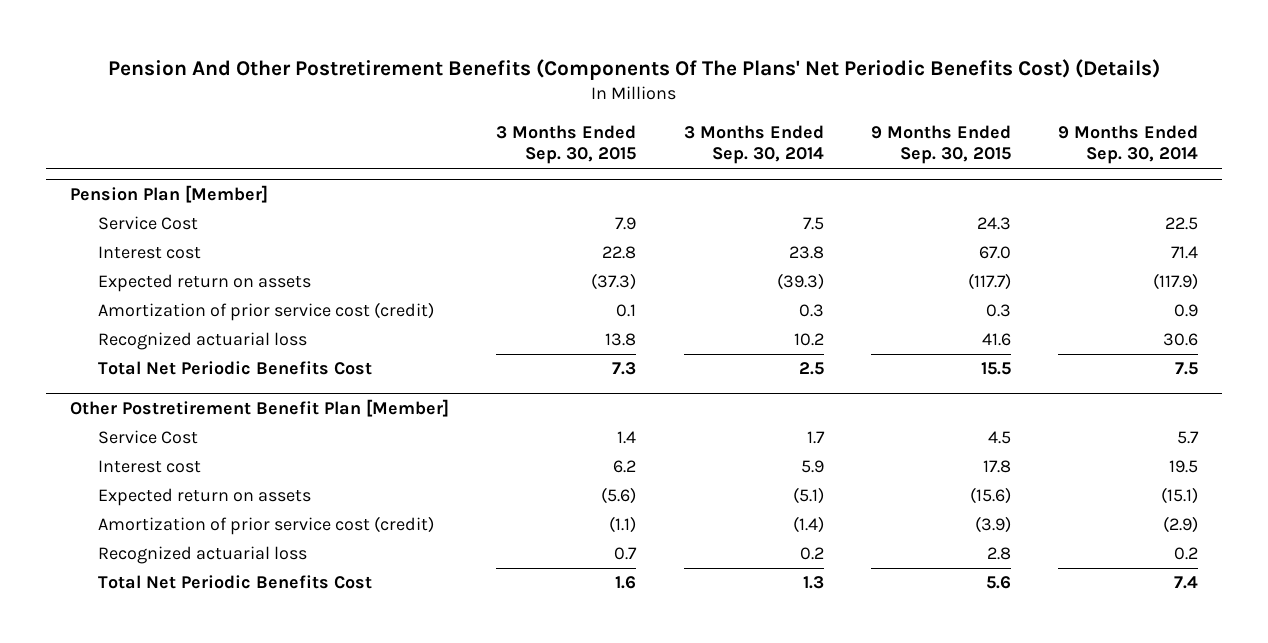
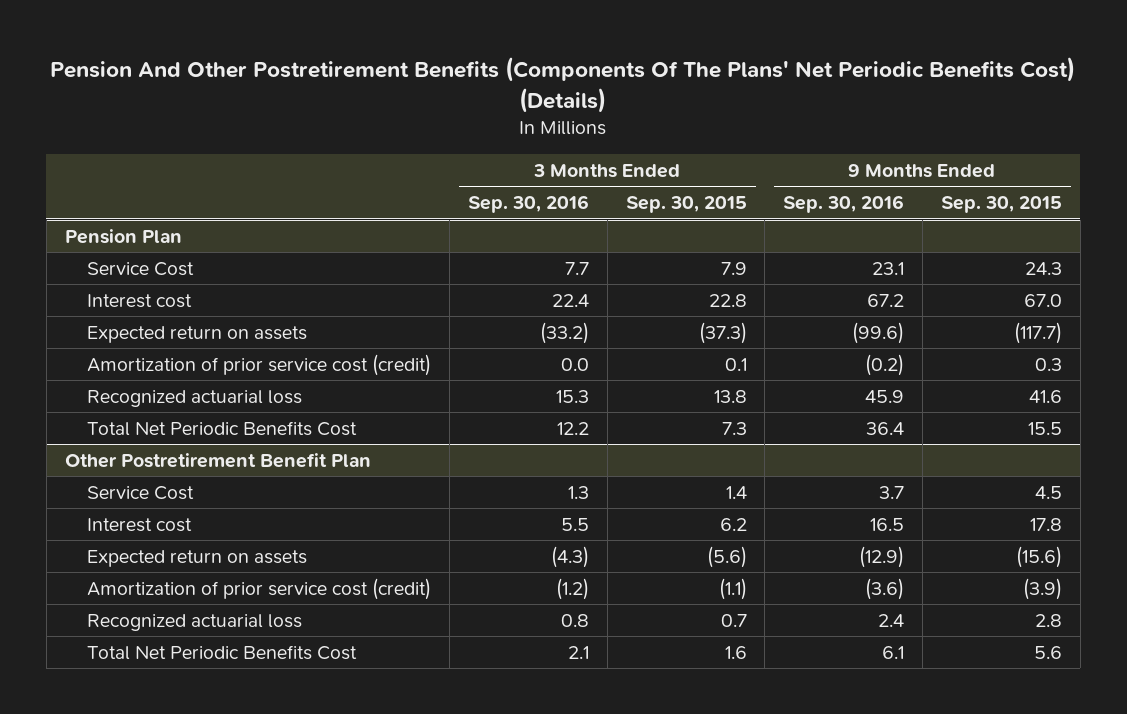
[683,124,824,165] 3 Months Ended Sep. 30, 2014 -> none
[1058,124,1199,165] 9 Months Ended Sep. 30, 2014 -> none
none -> [468,195,590,214] Sep. 30, 2016
none -> [783,195,905,214] Sep. 30, 2016
[70,185,269,204] Pension Plan [Member] -> [64,228,182,244] Pension Plan
[70,399,450,418] Other Postretirement Benefit Plan [Member] -> [64,452,371,468] Other Postretirement Benefit Plan

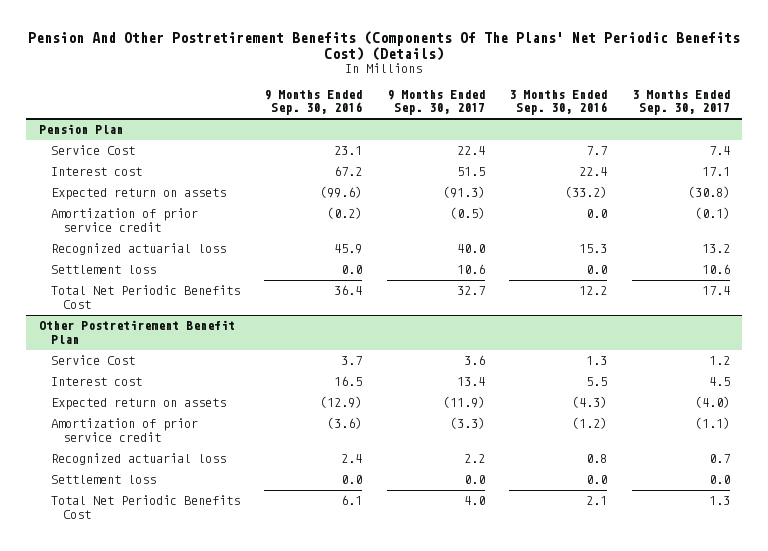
[625,196,747,214] Sep. 30, 2015 -> none
[940,196,1062,214] Sep. 30, 2015 -> none
none -> [386,89,485,116] 9 Months Ended Sep. 30, 2017
none -> [631,89,730,116] 3 Months Ended Sep. 30, 2017
[87,353,432,376] Amortization of prior service cost (credit) -> [50,208,198,232] Amortization of prior service credit
none -> [50,265,156,275] Settlement loss
[87,577,432,600] Amortization of prior service cost (credit) -> [50,418,198,442] Amortization of prior service credit
none -> [50,475,156,485] Settlement loss

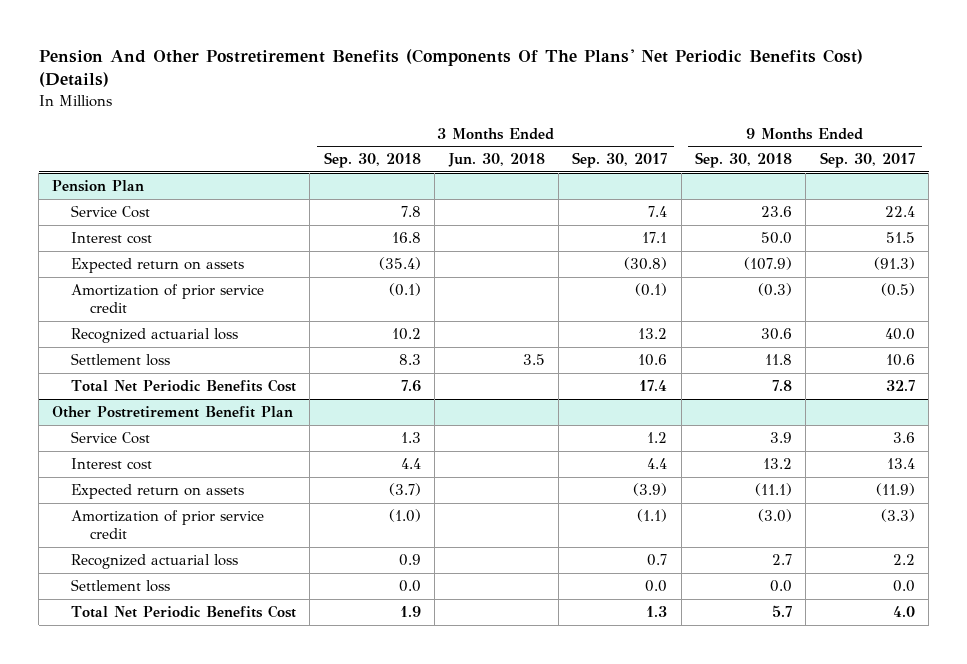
[264,89,363,116] 9 Months Ended Sep. 30, 2016 -> none
[509,89,608,116] 3 Months Ended Sep. 30, 2016 -> none
none -> [323,152,421,169] Sep. 30, 2018
none -> [447,153,545,168] Jun. 30, 2018
none -> [695,152,793,169] Sep. 30, 2018
[708,377,730,387] 4.5 -> [647,458,668,470] 4.4
[694,396,730,409] (4.0) -> [633,483,668,497] (3.9)

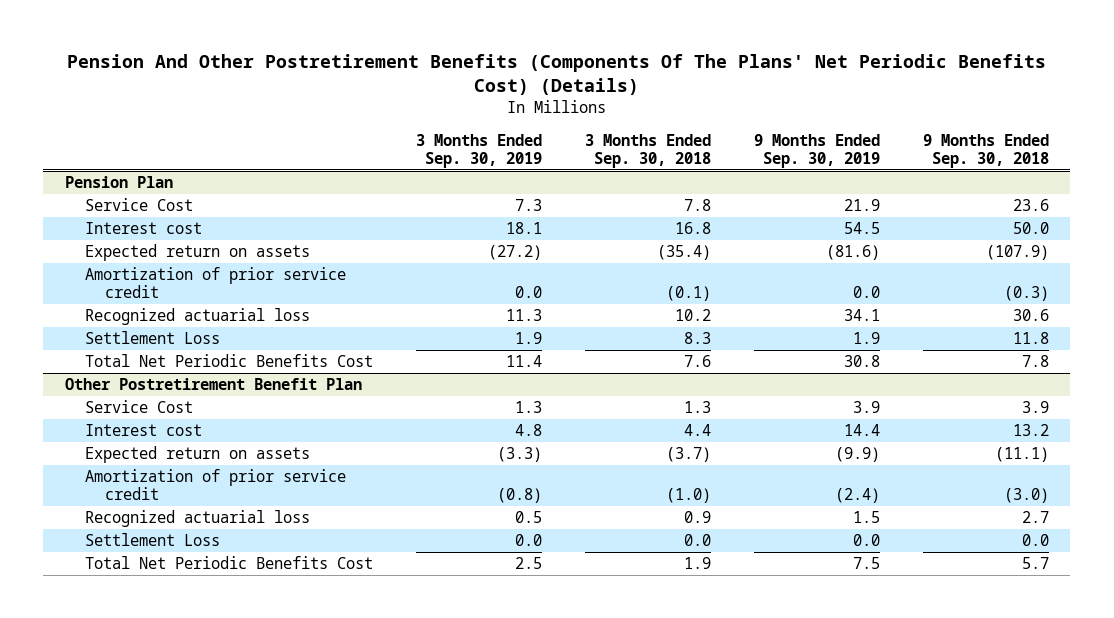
[447,153,545,168] Jun. 30, 2018 -> none
[572,152,668,169] Sep. 30, 2017 -> none
[819,152,915,169] Sep. 30, 2017 -> none
none -> [416,133,543,168] 3 Months Ended Sep. 30, 2019
none -> [753,133,880,168] 9 Months Ended Sep. 30, 2019
[71,353,171,367] Settlement loss -> [85,331,221,345] Settlement Loss
[71,579,171,593] Settlement loss -> [85,533,221,547] Settlement Loss

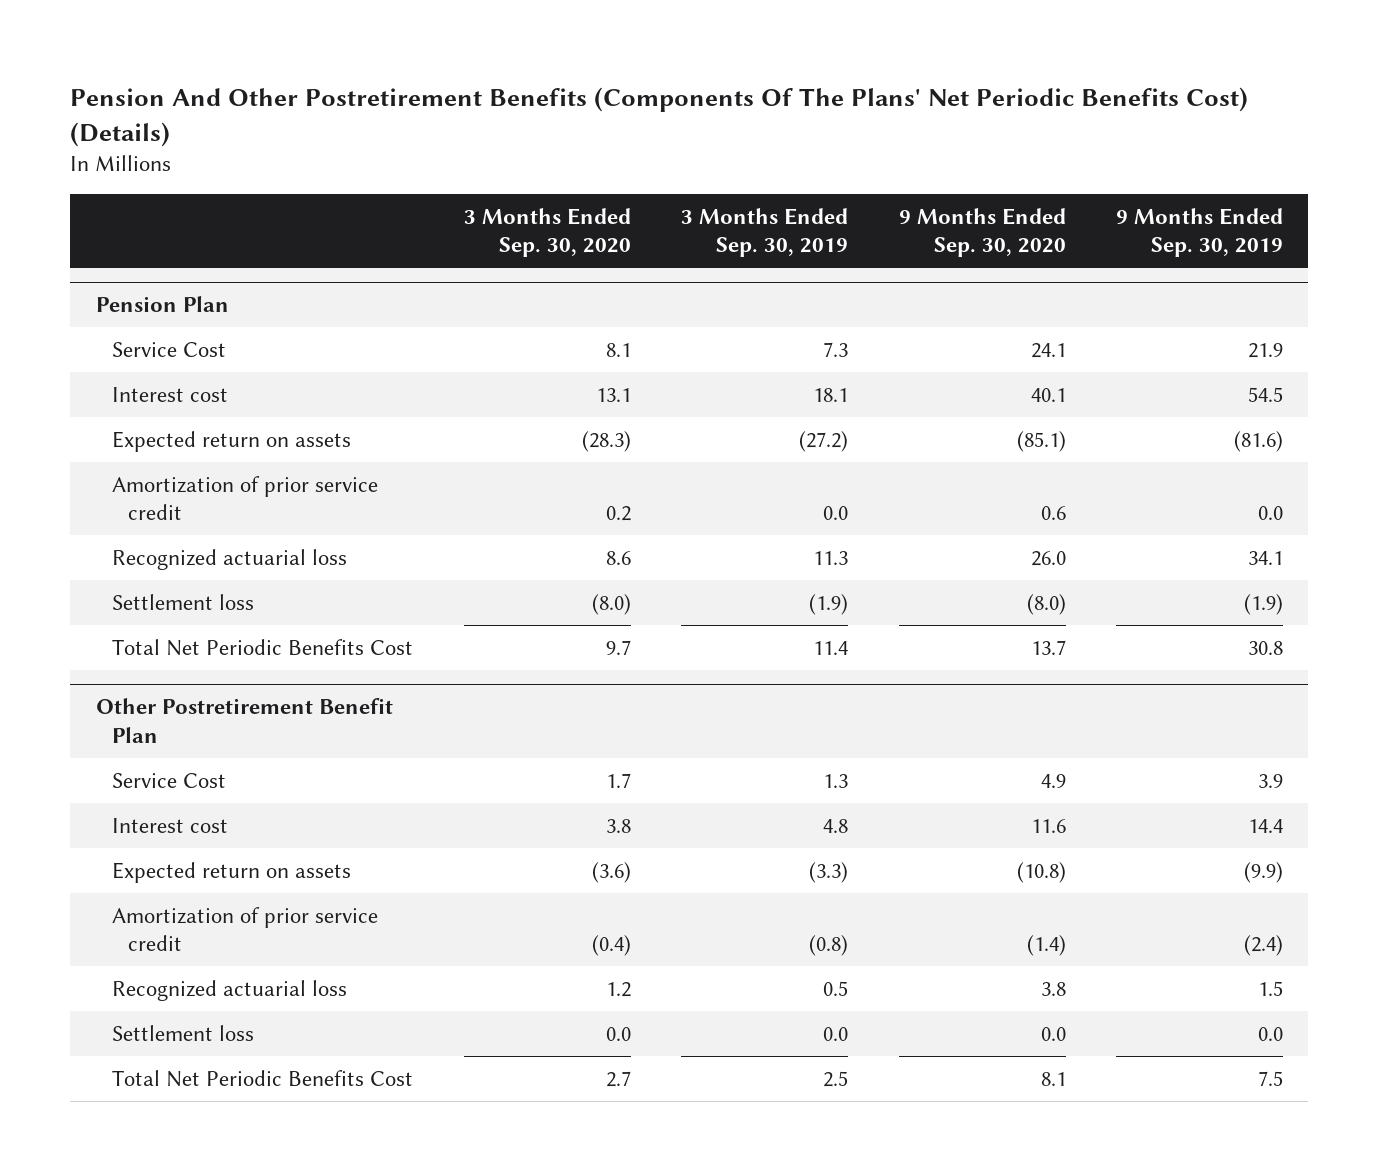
[584,133,711,168] 3 Months Ended Sep. 30, 2018 -> none
[922,133,1049,168] 9 Months Ended Sep. 30, 2018 -> none
none -> [463,207,631,258] 3 Months Ended Sep. 30, 2020
none -> [898,207,1066,258] 9 Months Ended Sep. 30, 2020
[85,331,221,345] Settlement Loss -> [111,593,254,610] Settlement loss
[515,332,543,345] 1.9 -> [809,593,849,615] (1.9)
[852,332,880,345] 1.9 -> [1244,593,1284,615] (1.9)
[85,533,221,547] Settlement Loss -> [111,1024,254,1041] Settlement loss

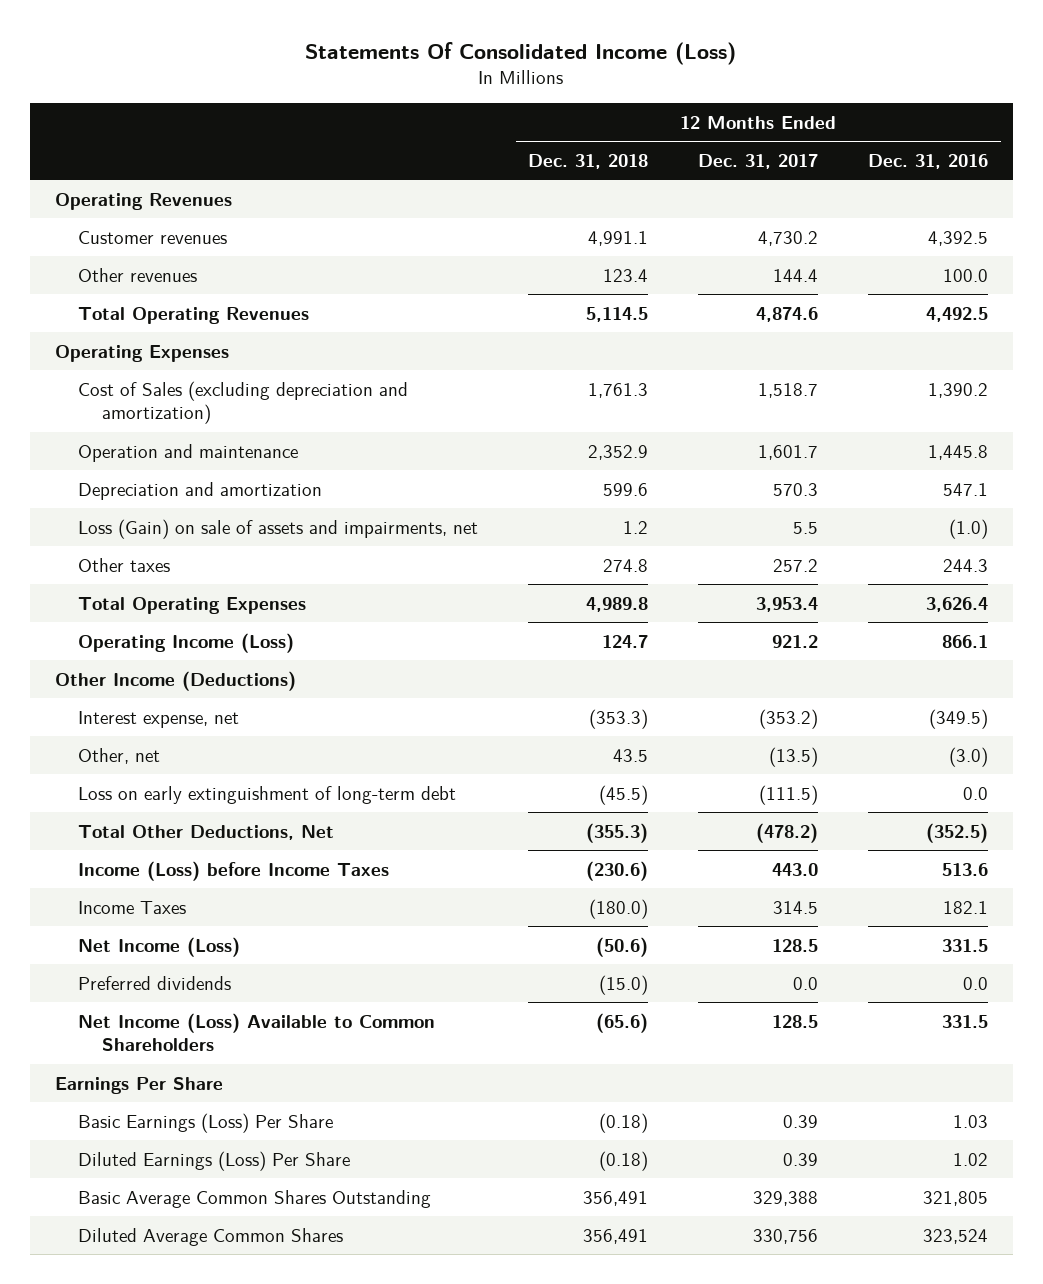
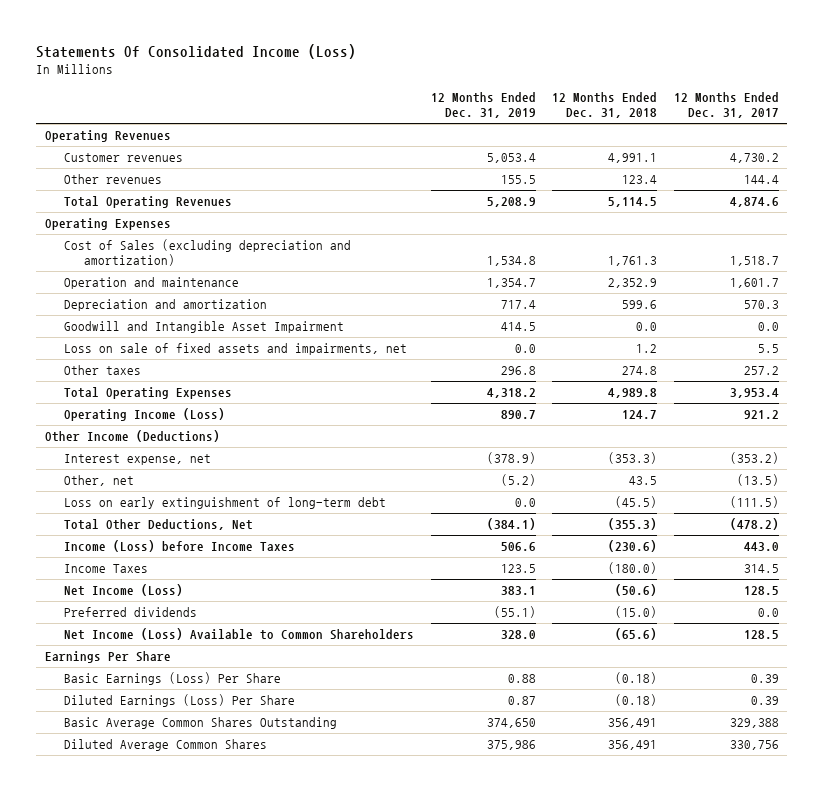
[868,153,989,169] Dec. 31, 2016 -> none
none -> [430,92,536,119] 12 Months Ended Dec. 31, 2019
none -> [64,321,345,334] Goodwill and Intangible Asset Impairment
[78,518,479,539] Loss (Gain) on sale of assets and impairments, net -> [64,343,408,356] Loss on sale of fixed assets and impairments, net

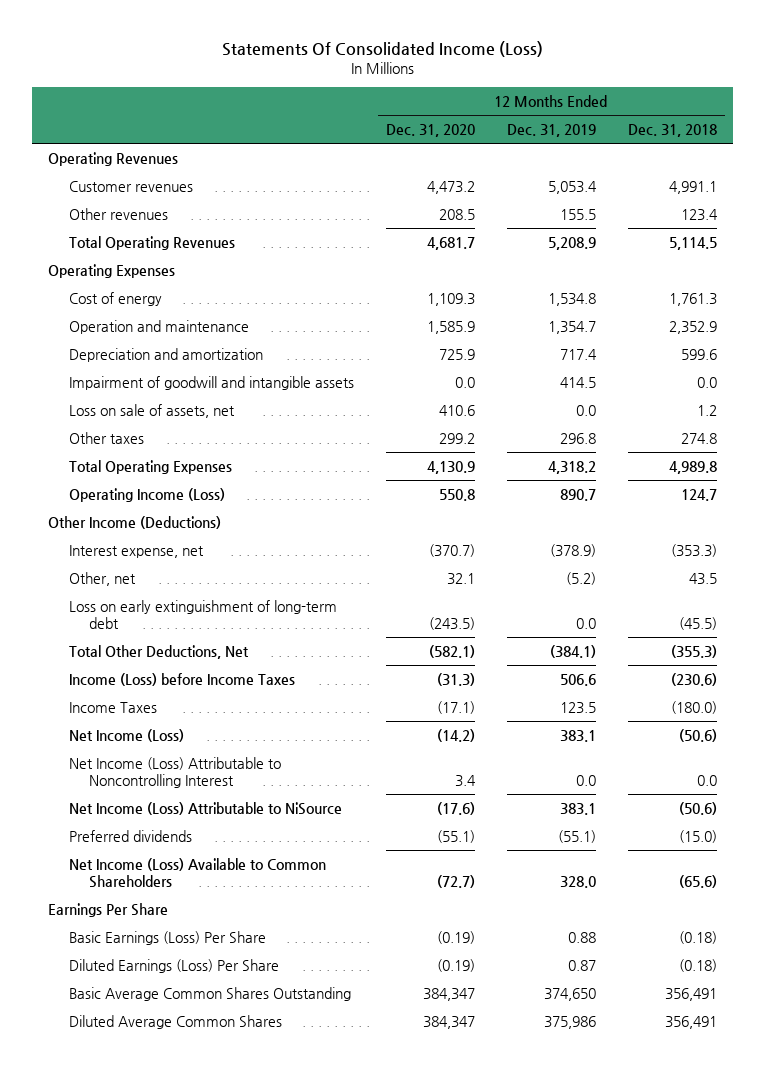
[673,92,779,119] 12 Months Ended Dec. 31, 2017 -> none
none -> [385,124,475,138] Dec. 31, 2020
[64,239,352,267] Cost of Sales (excluding depreciation and amortization) -> [68,291,162,306] Cost of energy
[64,321,345,334] Goodwill and Intangible Asset Impairment -> [68,375,354,390] Impairment of goodwill and intangible assets
[64,343,408,356] Loss on sale of fixed assets and impairments, net -> [68,403,235,418] Loss on sale of assets, net
none -> [68,756,281,789] Net Income (Loss) Attributable to Noncontrolling Interest
none -> [68,801,342,815] Net Income (Loss) Attributable to NiSource

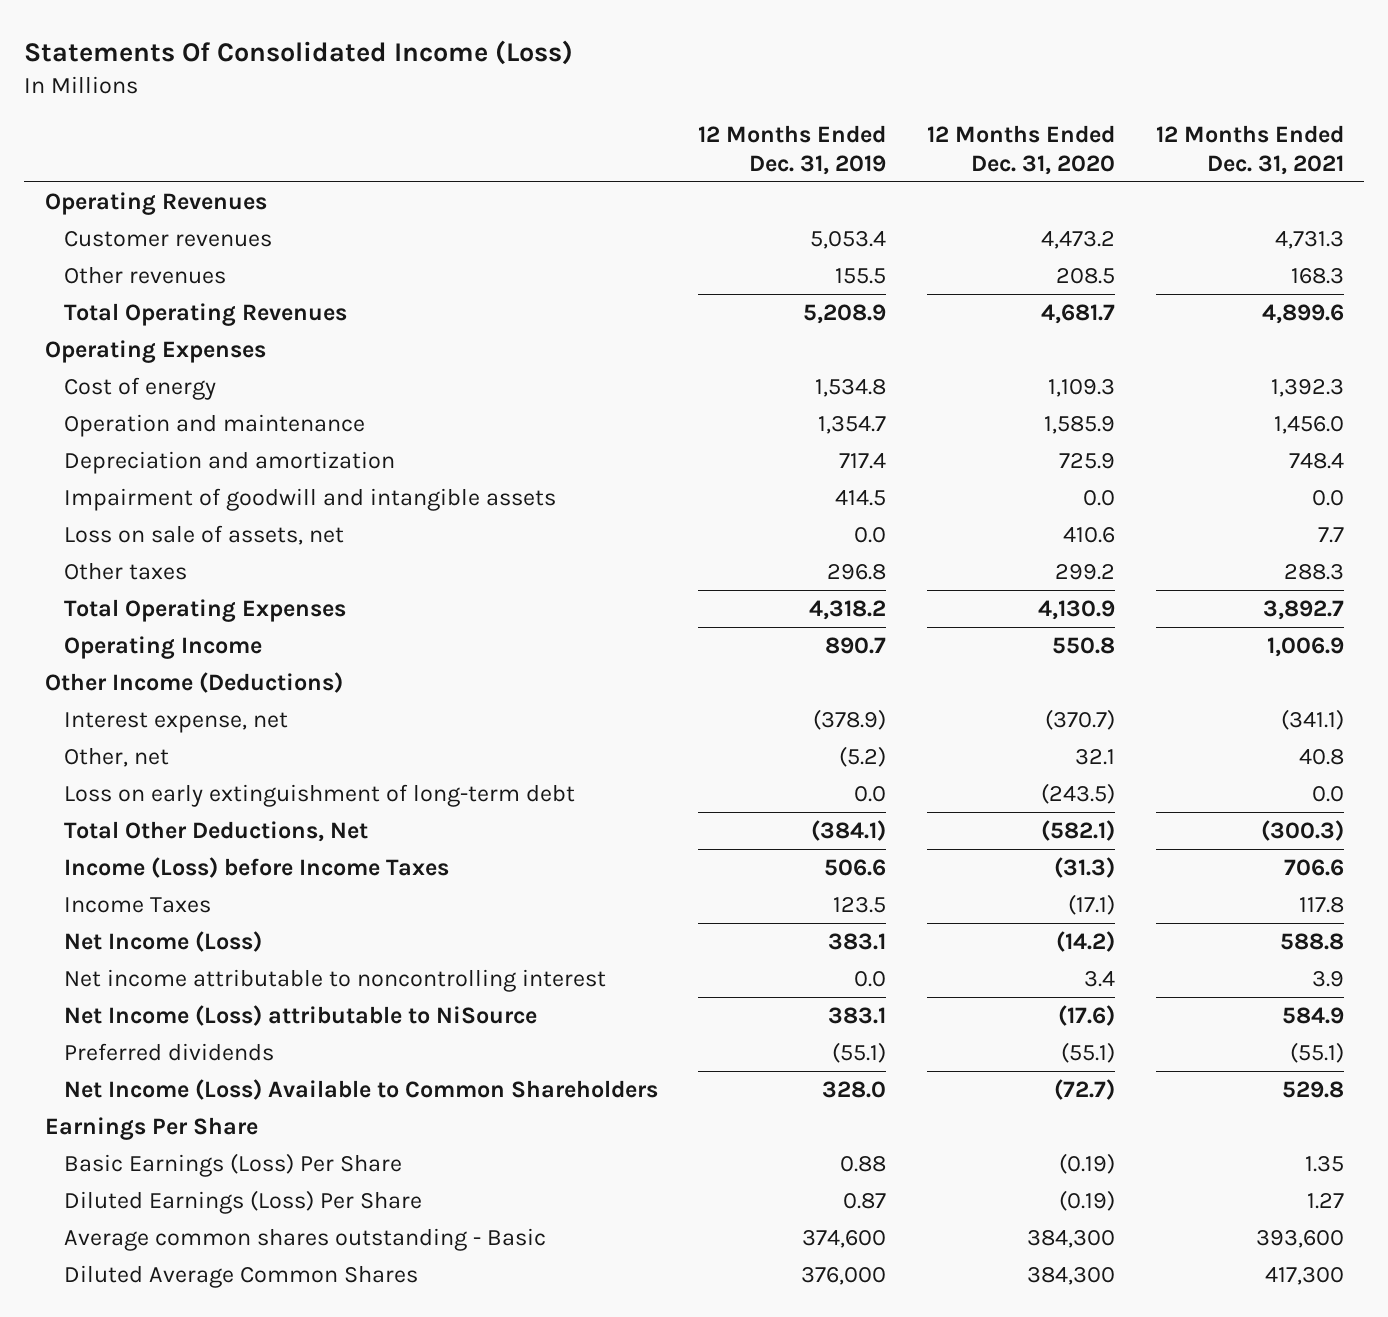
[627,124,717,138] Dec. 31, 2018 -> none
none -> [1155,125,1344,175] 12 Months Ended Dec. 31, 2021
[68,487,225,502] Operating Income (Loss) -> [63,635,262,659] Operating Income
[68,756,281,789] Net Income (Loss) Attributable to Noncontrolling Interest -> [63,968,606,992] Net income attributable to noncontrolling interest
[68,801,342,815] Net Income (Loss) Attributable to NiSource -> [63,1004,537,1026] Net Income (Loss) attributable to NiSource
[68,986,351,1001] Basic Average Common Shares Outstanding -> [63,1227,546,1251] Average common shares outstanding - Basic
[422,987,475,1001] 384,347 -> [1026,1229,1115,1248] 384,300
[543,987,596,1001] 374,650 -> [802,1229,887,1248] 374,600
[422,1015,475,1029] 384,347 -> [1026,1266,1115,1285] 384,300
[543,1015,596,1029] 375,986 -> [801,1266,887,1285] 376,000

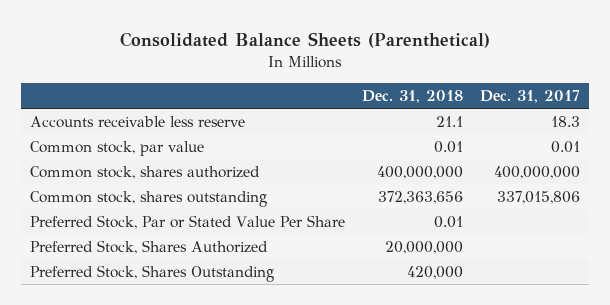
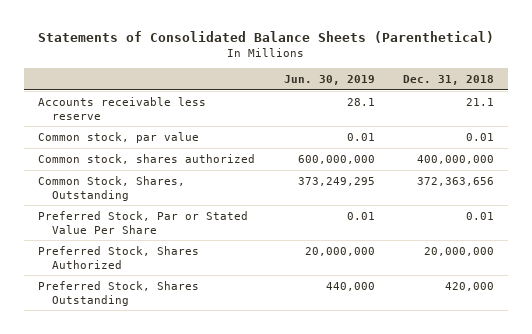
[120,31,491,48] Consolidated Balance Sheets (Parenthetical) -> [38,30,495,43] Statements of Consolidated Balance Sheets (Parenthetical)
[480,89,581,103] Dec. 31, 2017 -> none
none -> [283,75,375,86] Jun. 30, 2019
[30,191,268,208] Common stock, shares outstanding -> [38,175,186,201] Common Stock, Shares, Outstanding

